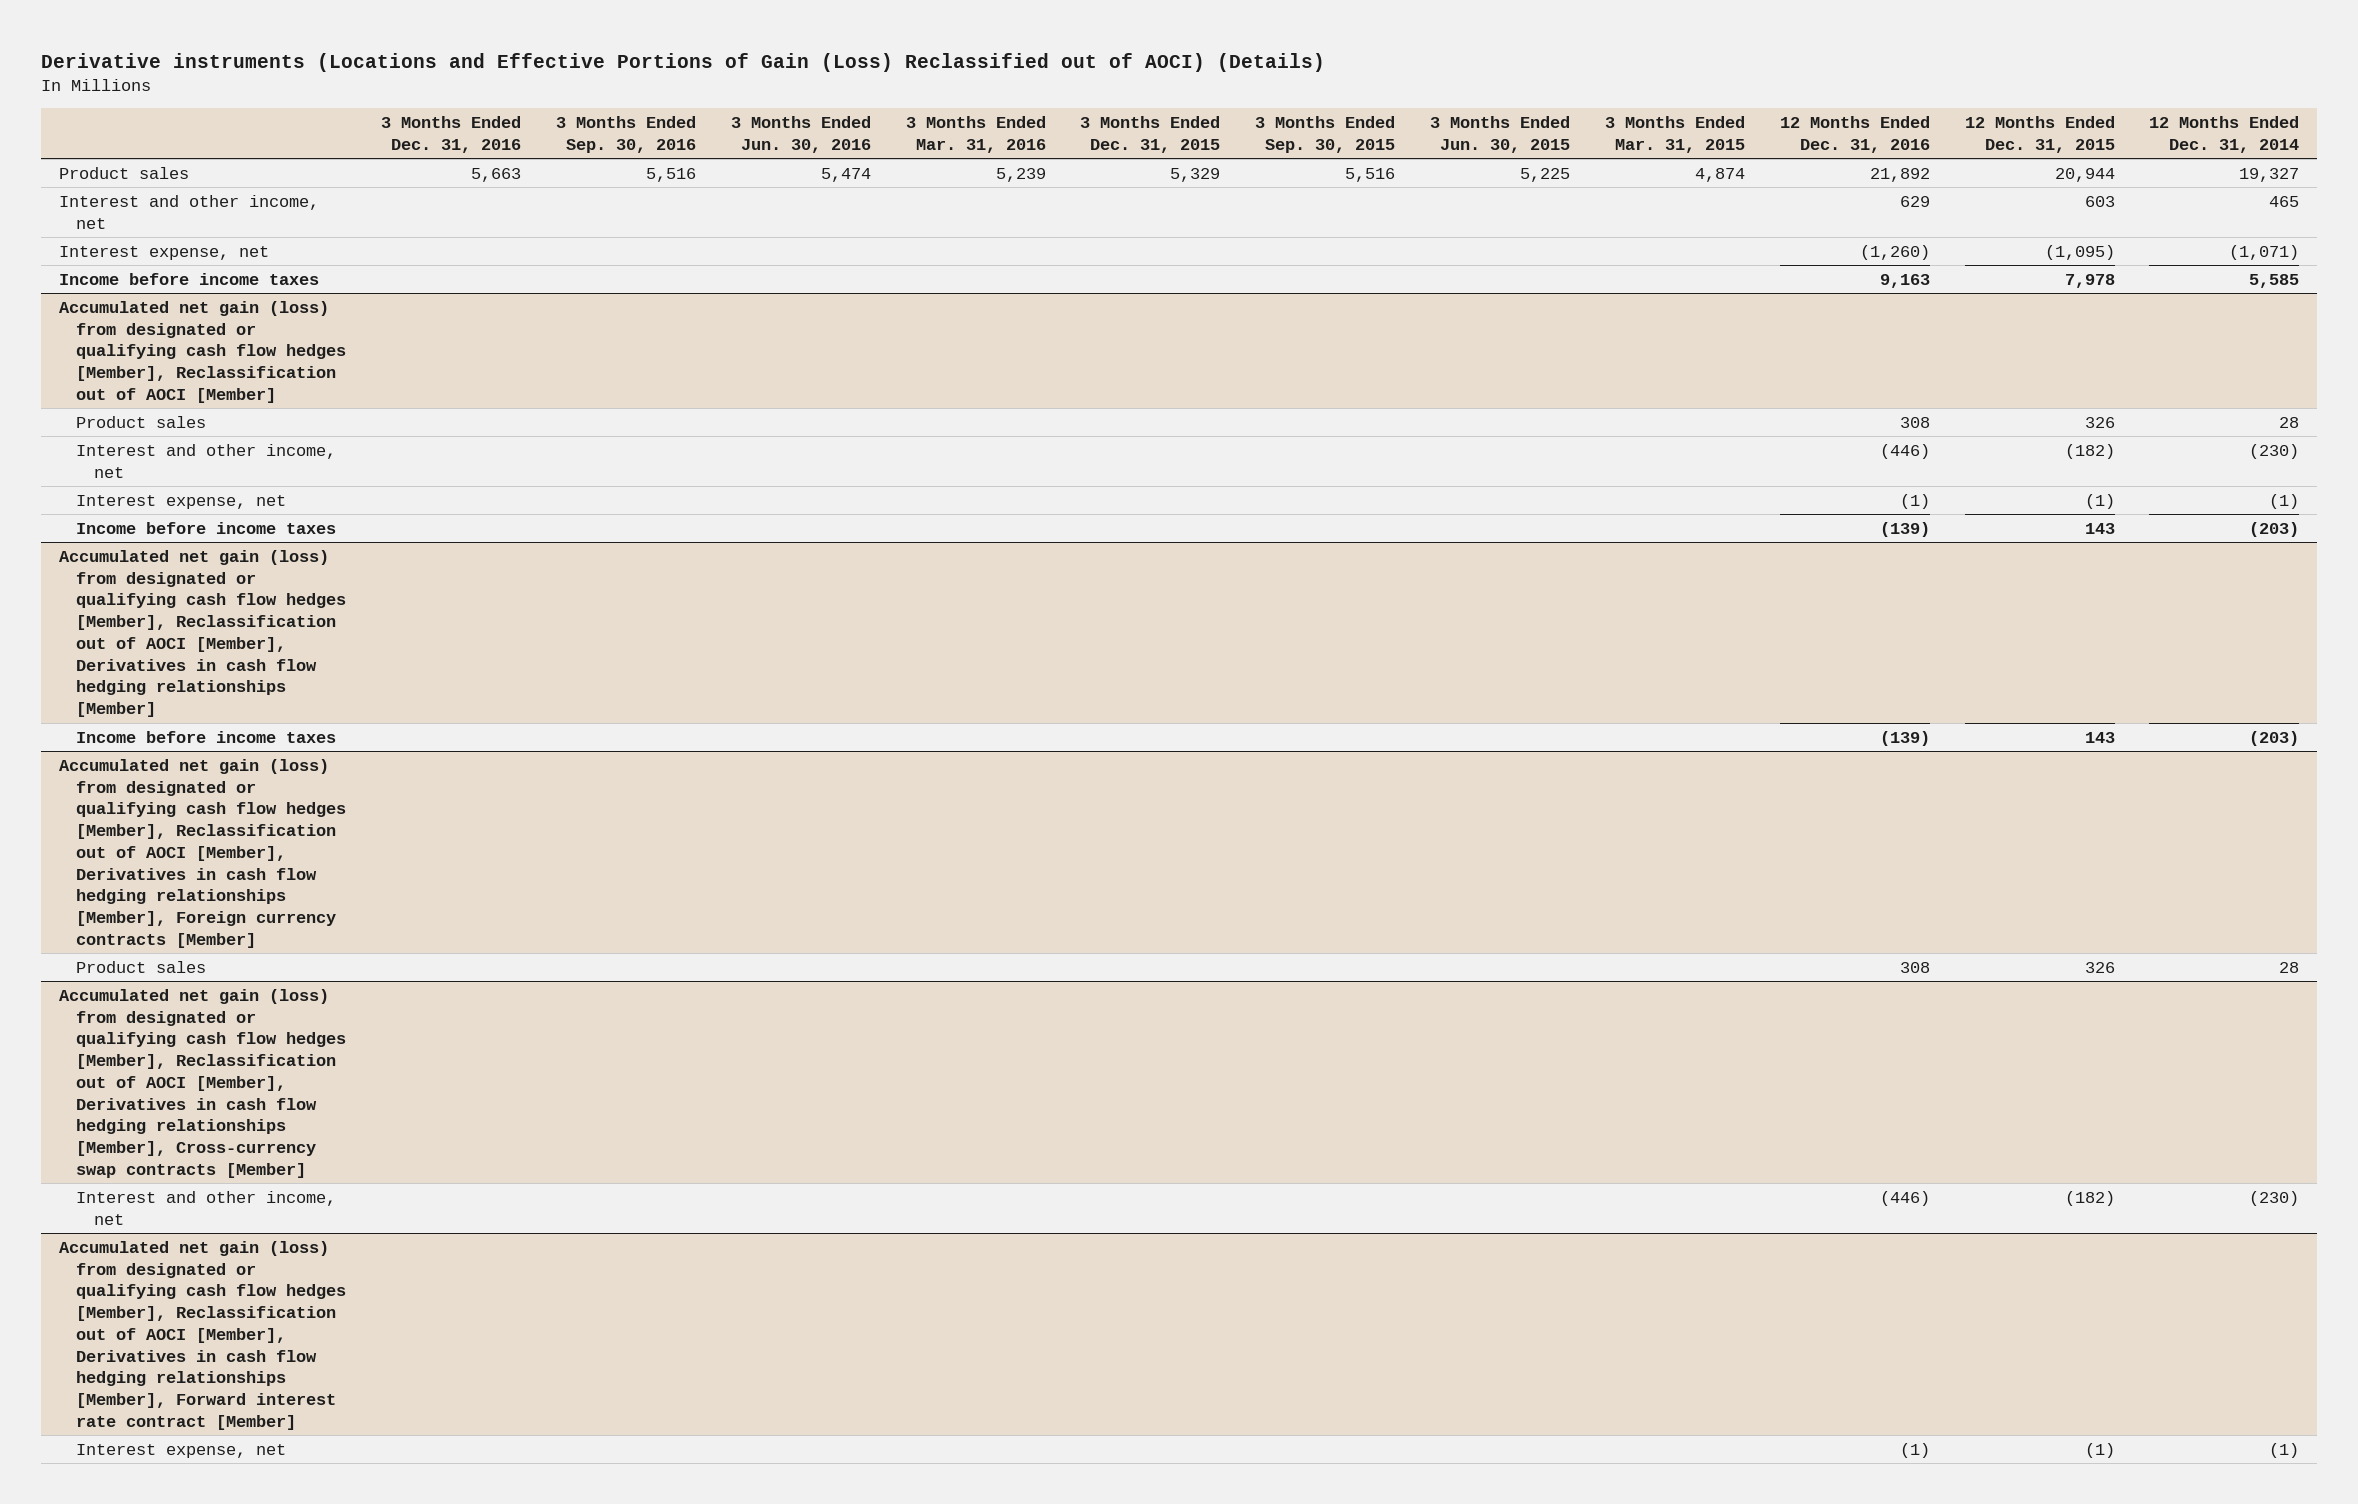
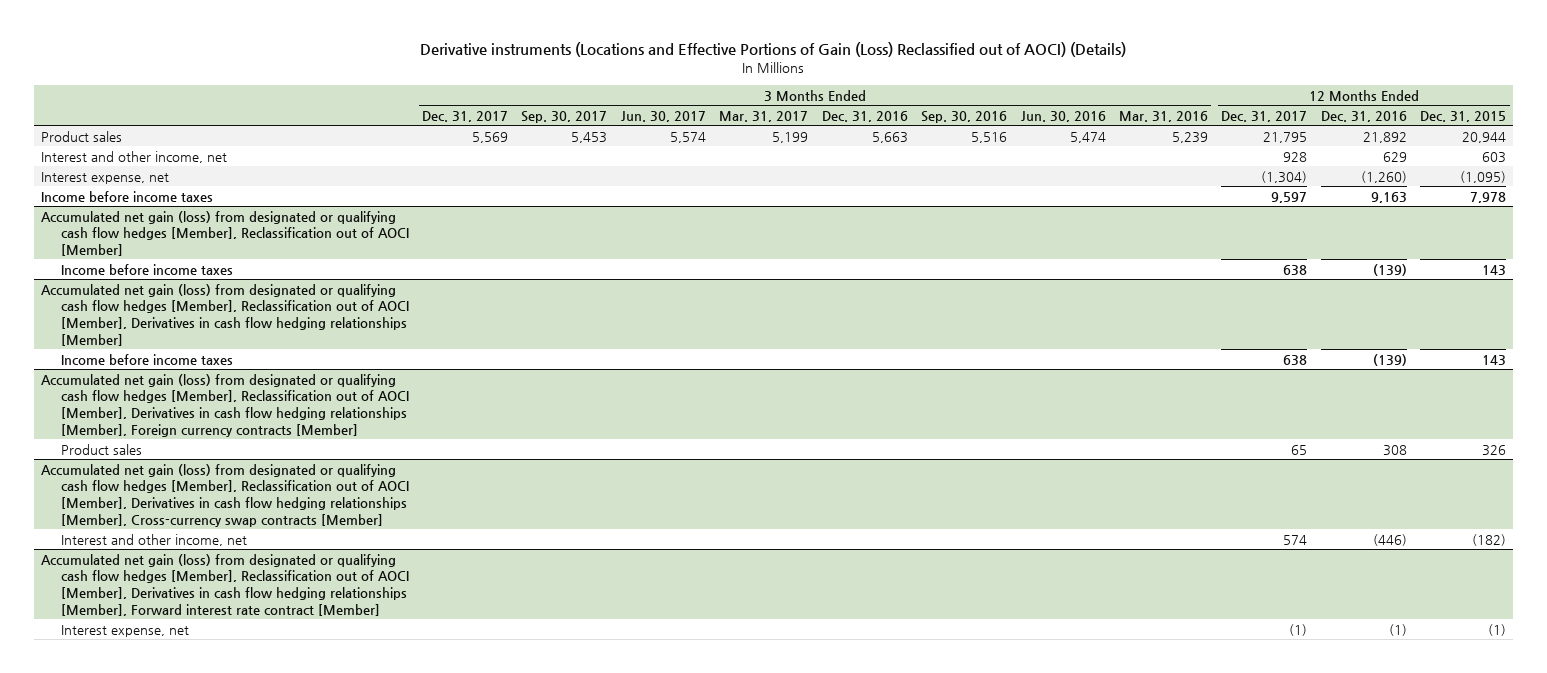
[1080,115,1221,153] 3 Months Ended Dec. 31, 2015 -> none
[1255,115,1396,153] 3 Months Ended Sep. 30, 2015 -> none
[1430,115,1571,153] 3 Months Ended Jun. 30, 2015 -> none
[1604,115,1745,153] 3 Months Ended Mar. 31, 2015 -> none
[2149,115,2300,153] 12 Months Ended Dec. 31, 2014 -> none
none -> [422,110,509,122] Dec. 31, 2017
none -> [521,110,608,123] Sep. 30, 2017
none -> [620,110,706,122] Jun. 30, 2017
none -> [719,110,809,122] Mar. 31, 2017
none -> [1221,110,1308,122] Dec. 31, 2017
[76,415,207,428] Product sales -> none
[76,443,337,478] Interest and other income, net -> none
[76,494,287,509] Interest expense, net -> none

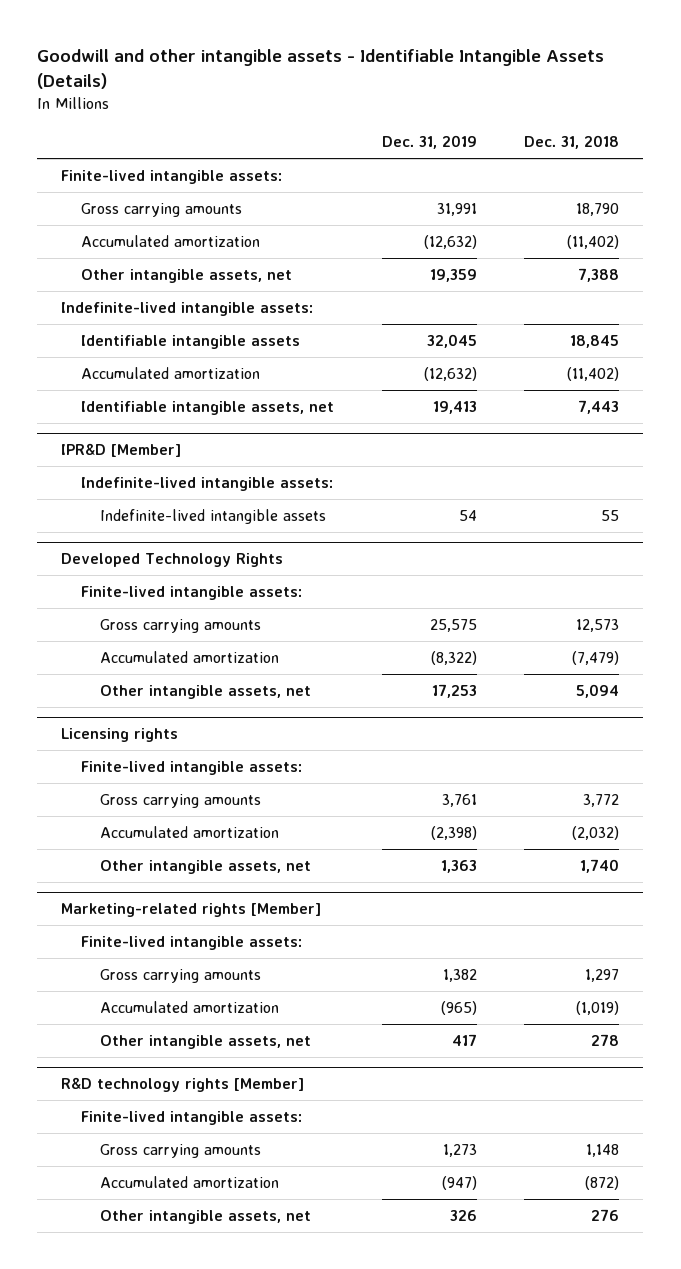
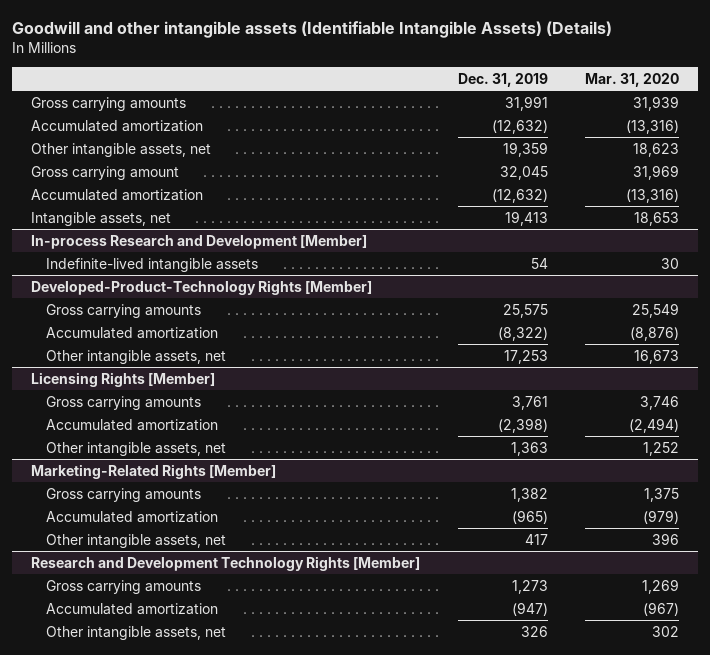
[37,49,605,90] Goodwill and other intangible assets - Identifiable Intangible Assets (Details) -> [12,20,613,38] Goodwill and other intangible assets (Identifiable Intangible Assets) (Details)
[524,135,620,150] Dec. 31, 2018 -> none
none -> [585,72,680,87] Mar. 31, 2020
[61,169,283,184] Finite-lived intangible assets: -> none
[61,301,314,316] Indefinite-lived intangible assets: -> none
[80,334,300,349] Identifiable intangible assets -> [30,165,179,180] Gross carrying amount
[80,476,333,491] Indefinite-lived intangible assets: -> none
[80,400,334,415] Identifiable intangible assets, net -> [30,211,171,226] Intangible assets, net
[61,443,182,458] IPR&D [Member] -> [30,234,367,249] In-process Research and Development [Member]
[80,585,302,600] Finite-lived intangible assets: -> none
[61,553,284,568] Developed Technology Rights -> [30,279,372,295] Developed-Product-Technology Rights [Member]
[80,760,302,775] Finite-lived intangible assets: -> none
[61,728,179,743] Licensing rights -> [30,371,215,387] Licensing Rights [Member]
[80,935,302,950] Finite-lived intangible assets: -> none
[61,903,322,918] Marketing-related rights [Member] -> [30,463,276,479] Marketing-Related Rights [Member]
[80,1110,302,1125] Finite-lived intangible assets: -> none
[61,1077,305,1093] R&D technology rights [Member] -> [30,555,420,571] Research and Development Technology Rights [Member]

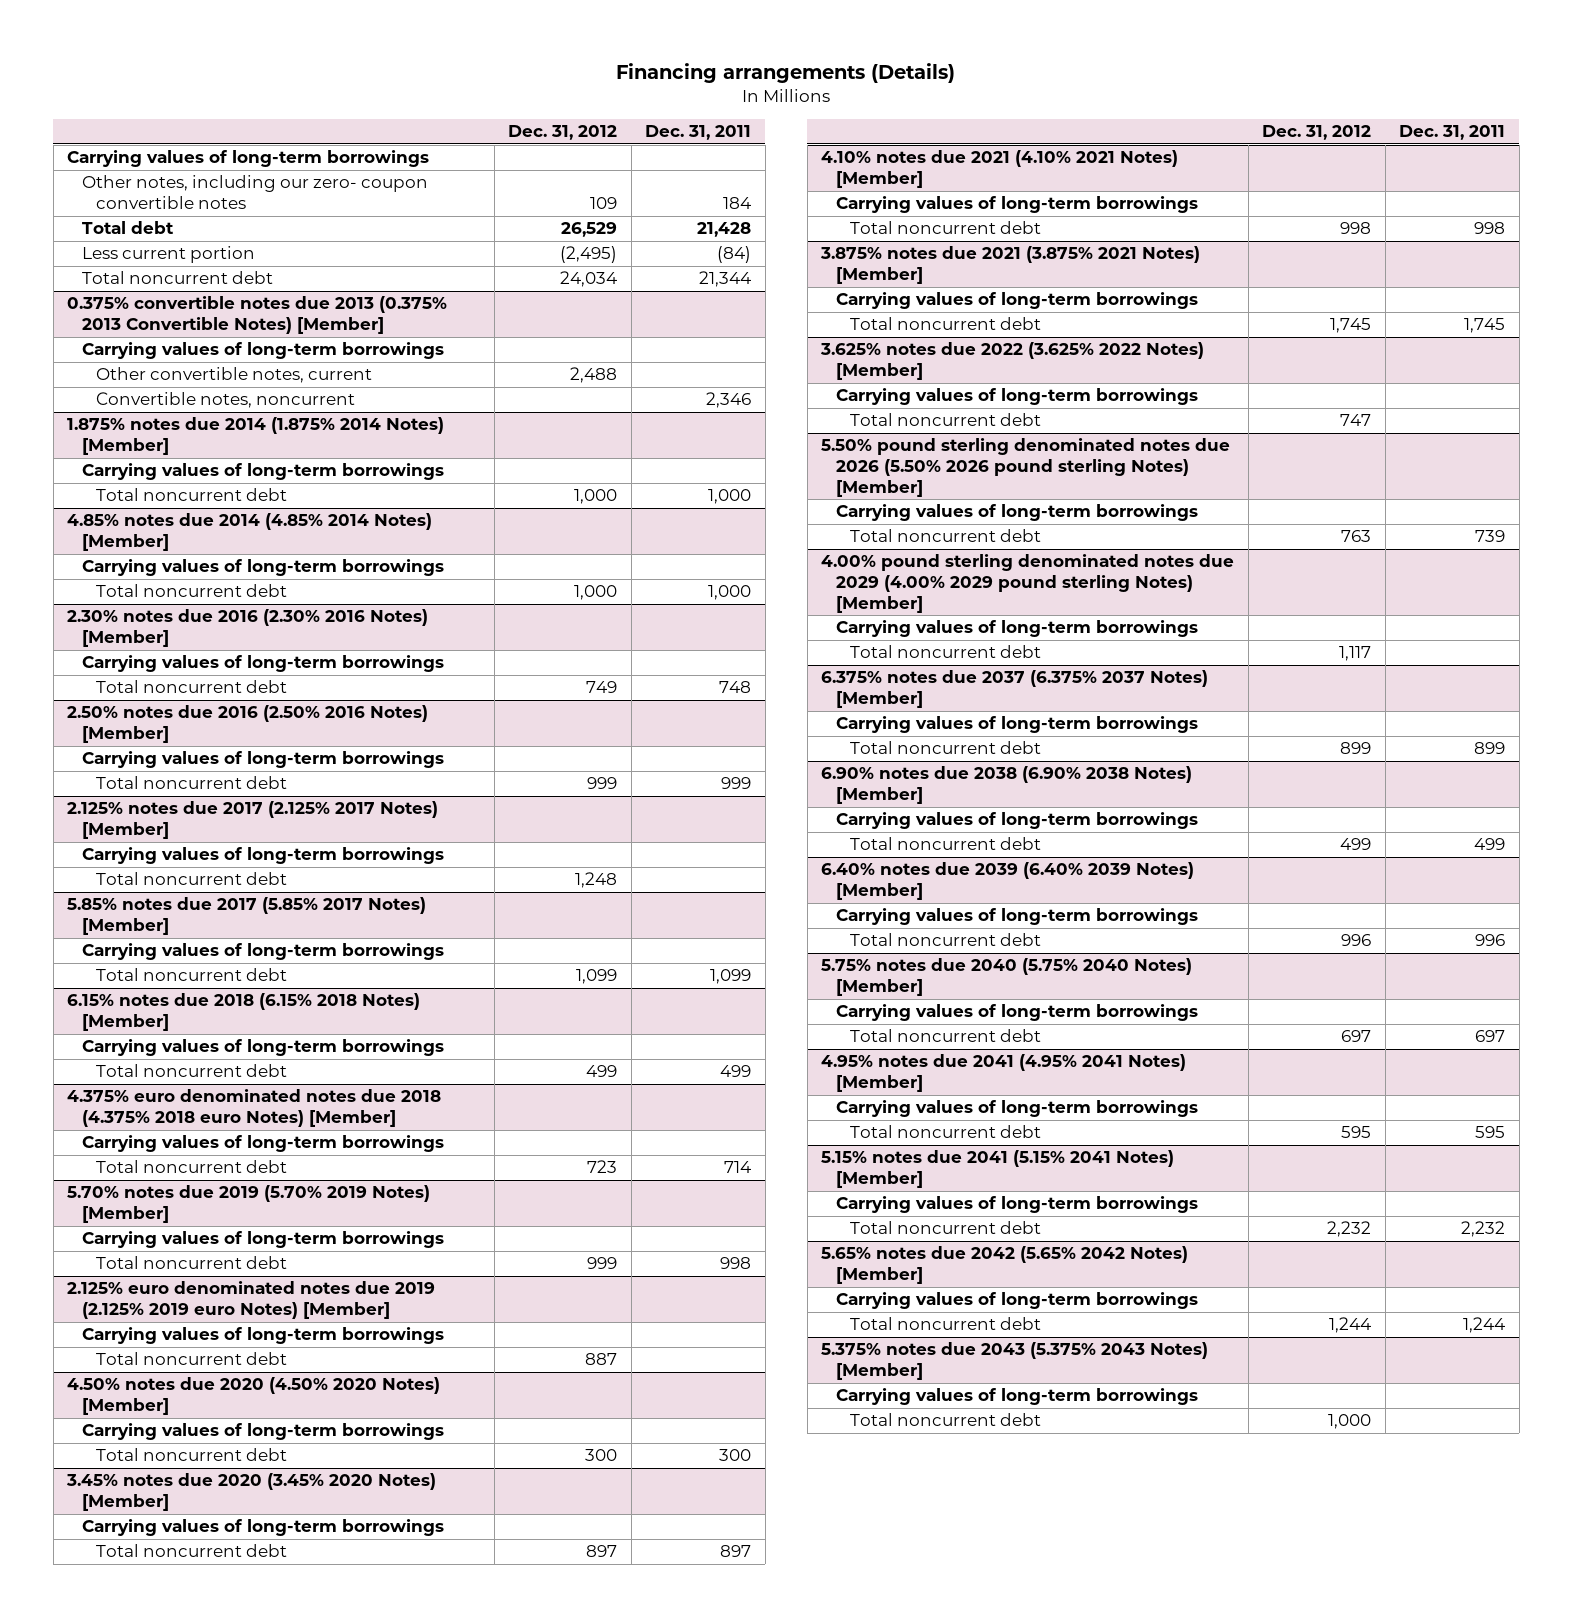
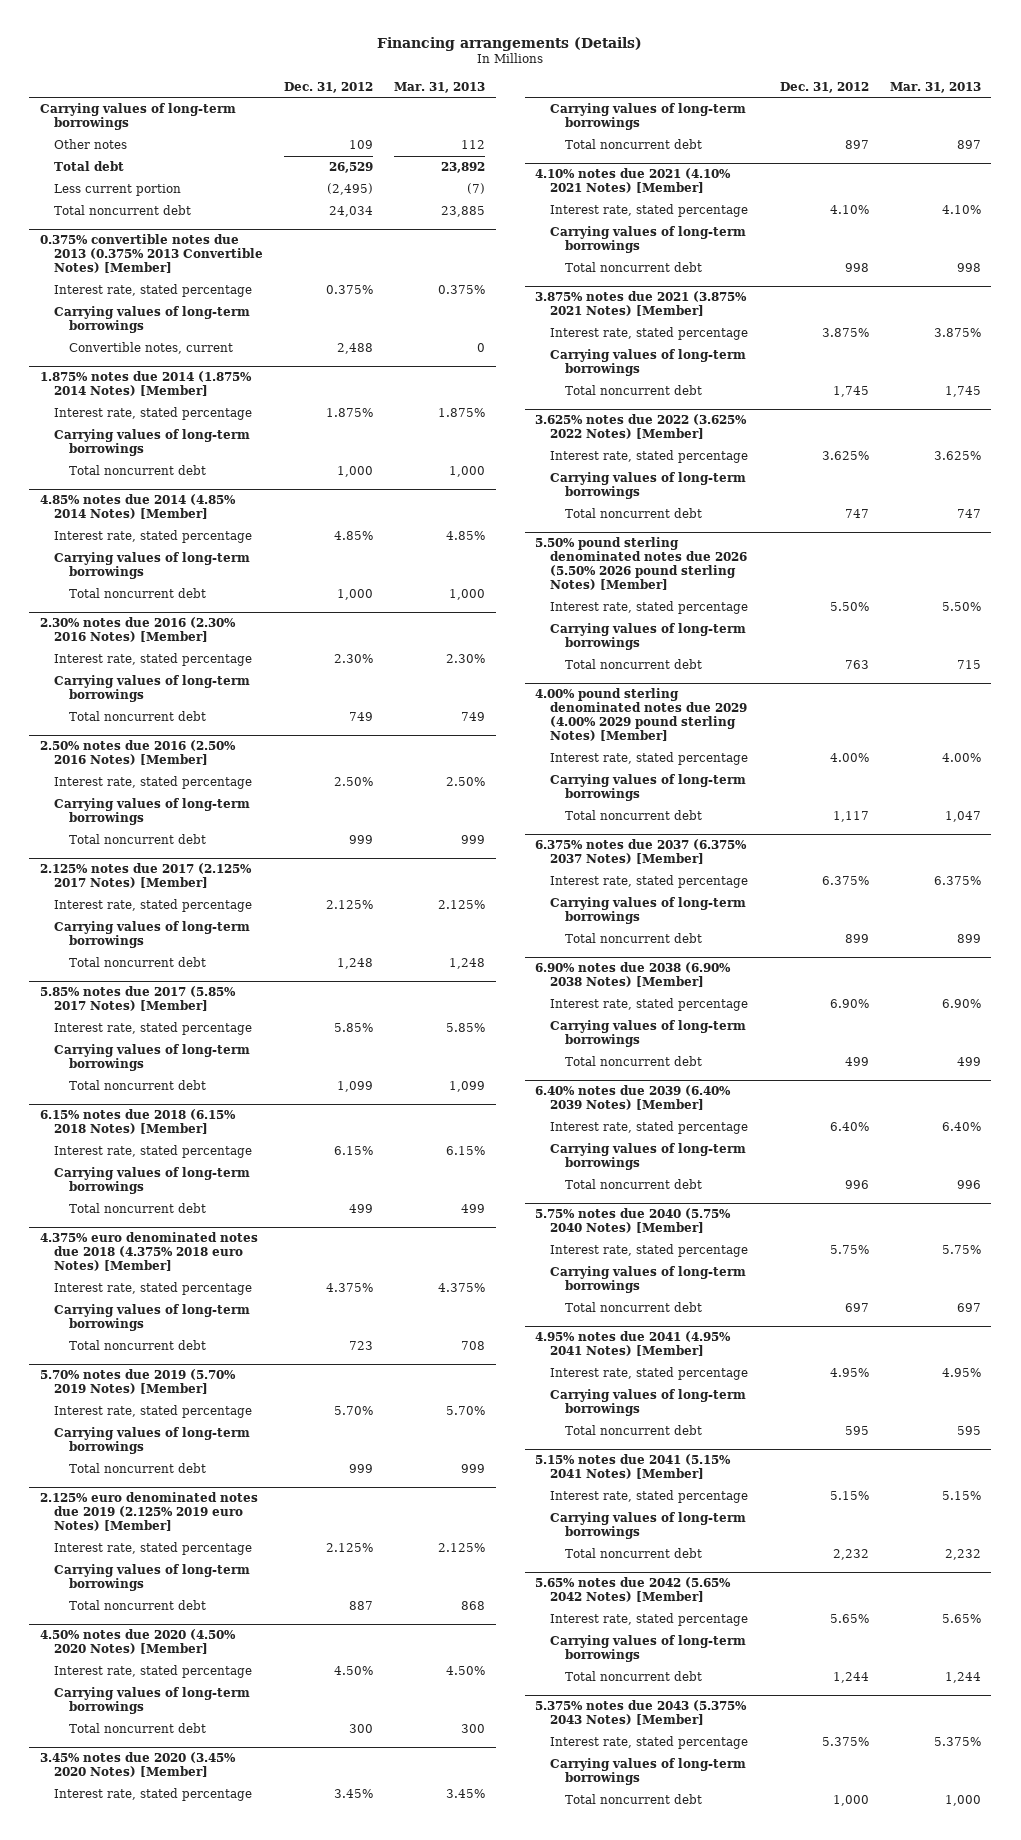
[645,125,752,141] Dec. 31, 2011 -> none
none -> [394,81,486,93] Mar. 31, 2013
[81,175,428,210] Other notes, including our zero- coupon convertible notes -> [54,139,128,150] Other notes
none -> [54,284,253,298] Interest rate, stated percentage
[96,392,356,409] Convertible notes, noncurrent -> none
[96,367,373,384] Other convertible notes, current -> [69,342,234,355] Convertible notes, current
none -> [54,407,253,421] Interest rate, stated percentage
none -> [54,530,253,544] Interest rate, stated percentage
none -> [54,653,253,667] Interest rate, stated percentage
none -> [54,776,253,790] Interest rate, stated percentage
none -> [54,899,253,913] Interest rate, stated percentage
none -> [54,1022,253,1036] Interest rate, stated percentage
none -> [54,1145,253,1159] Interest rate, stated percentage
none -> [54,1282,253,1296] Interest rate, stated percentage
none -> [54,1405,253,1419] Interest rate, stated percentage
none -> [54,1542,253,1556] Interest rate, stated percentage
none -> [54,1665,253,1679] Interest rate, stated percentage
none -> [54,1788,253,1802] Interest rate, stated percentage
none -> [550,204,749,218] Interest rate, stated percentage
none -> [550,327,749,341] Interest rate, stated percentage
none -> [550,450,749,464] Interest rate, stated percentage
none -> [550,601,749,615] Interest rate, stated percentage
none -> [550,752,749,766] Interest rate, stated percentage
none -> [550,875,749,889] Interest rate, stated percentage
none -> [550,998,749,1012] Interest rate, stated percentage
none -> [550,1121,749,1135] Interest rate, stated percentage
none -> [550,1244,749,1258] Interest rate, stated percentage
none -> [550,1367,749,1381] Interest rate, stated percentage
none -> [550,1490,749,1504] Interest rate, stated percentage
none -> [550,1613,749,1627] Interest rate, stated percentage
none -> [550,1736,749,1750] Interest rate, stated percentage

